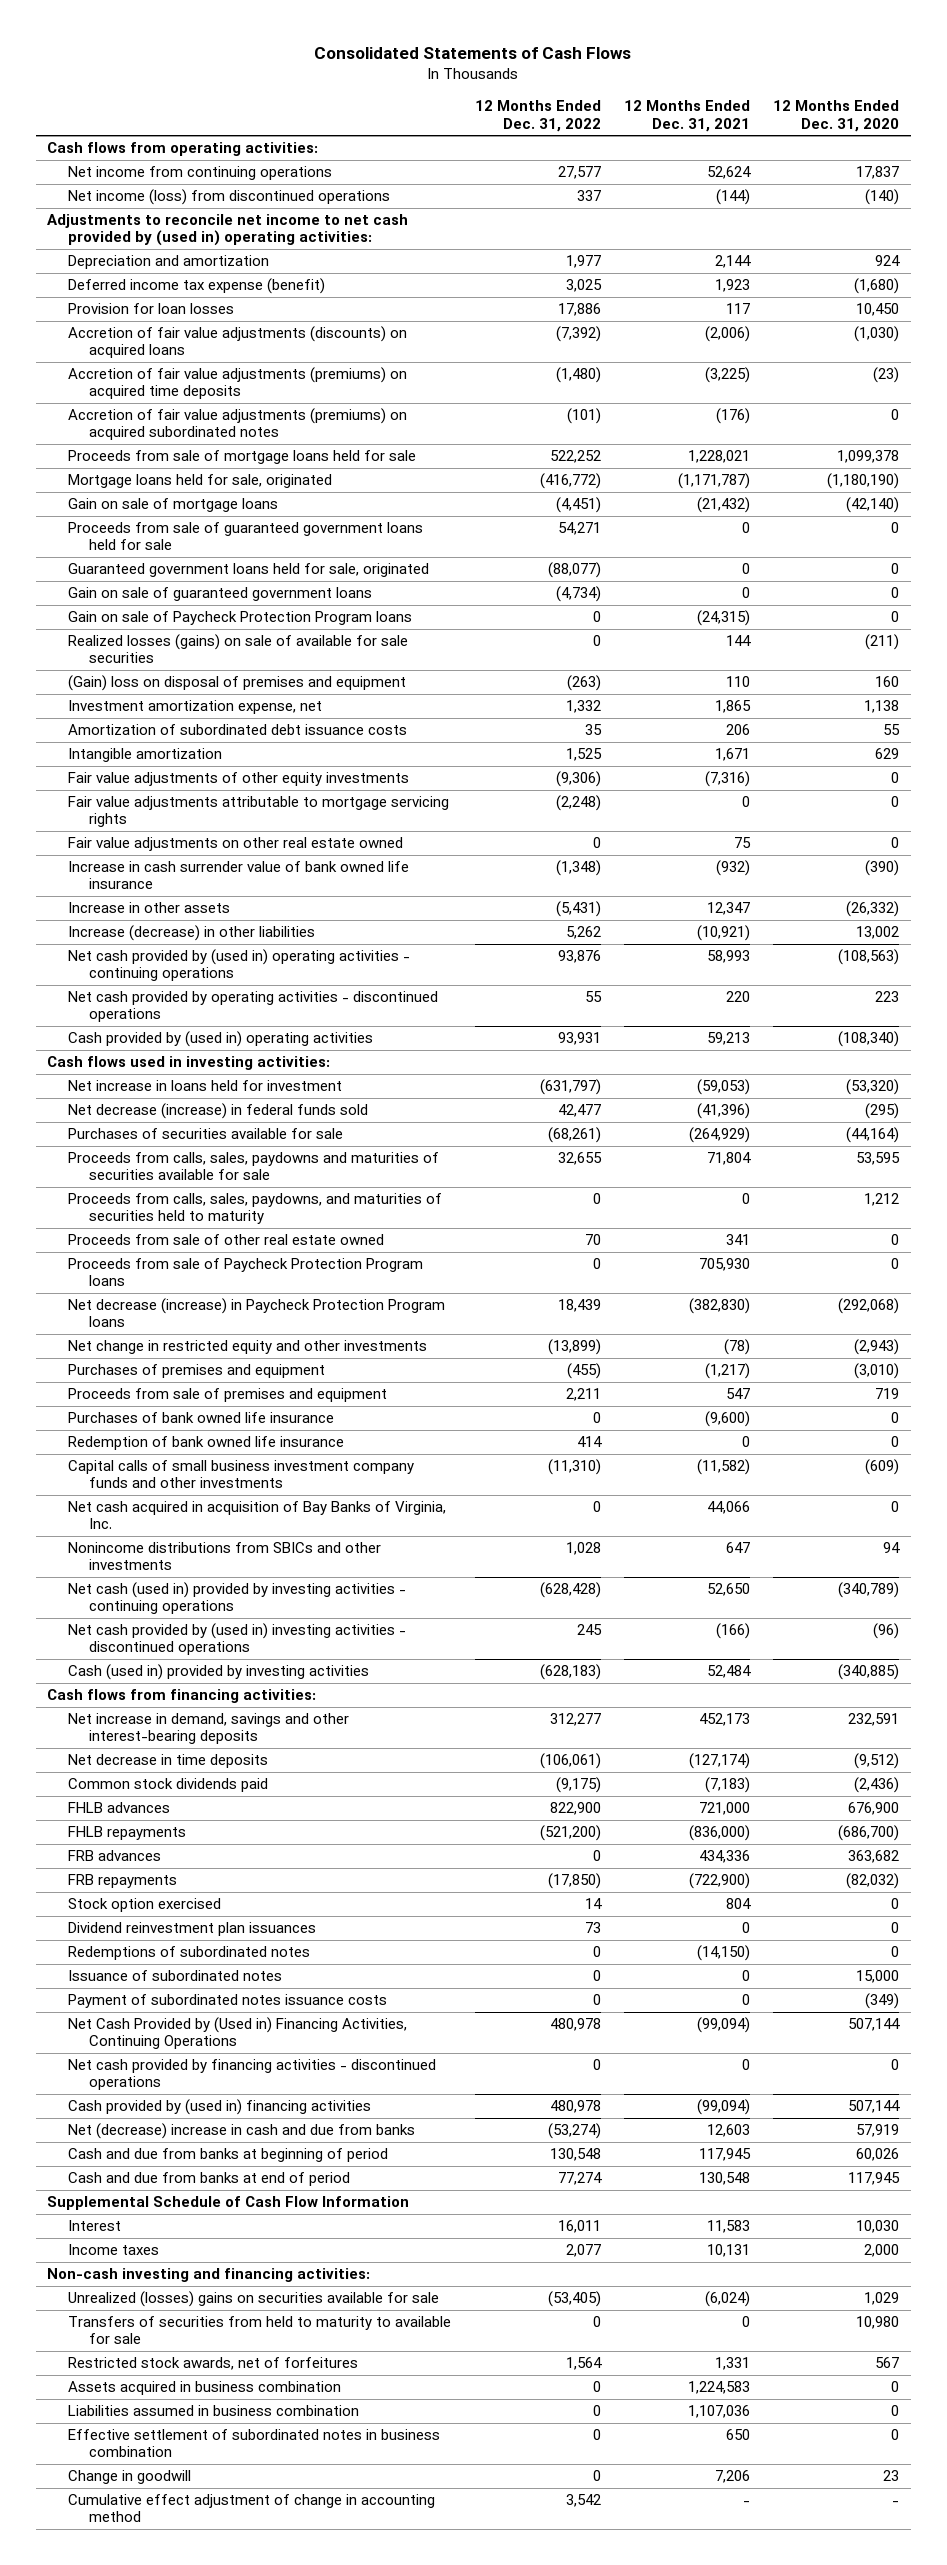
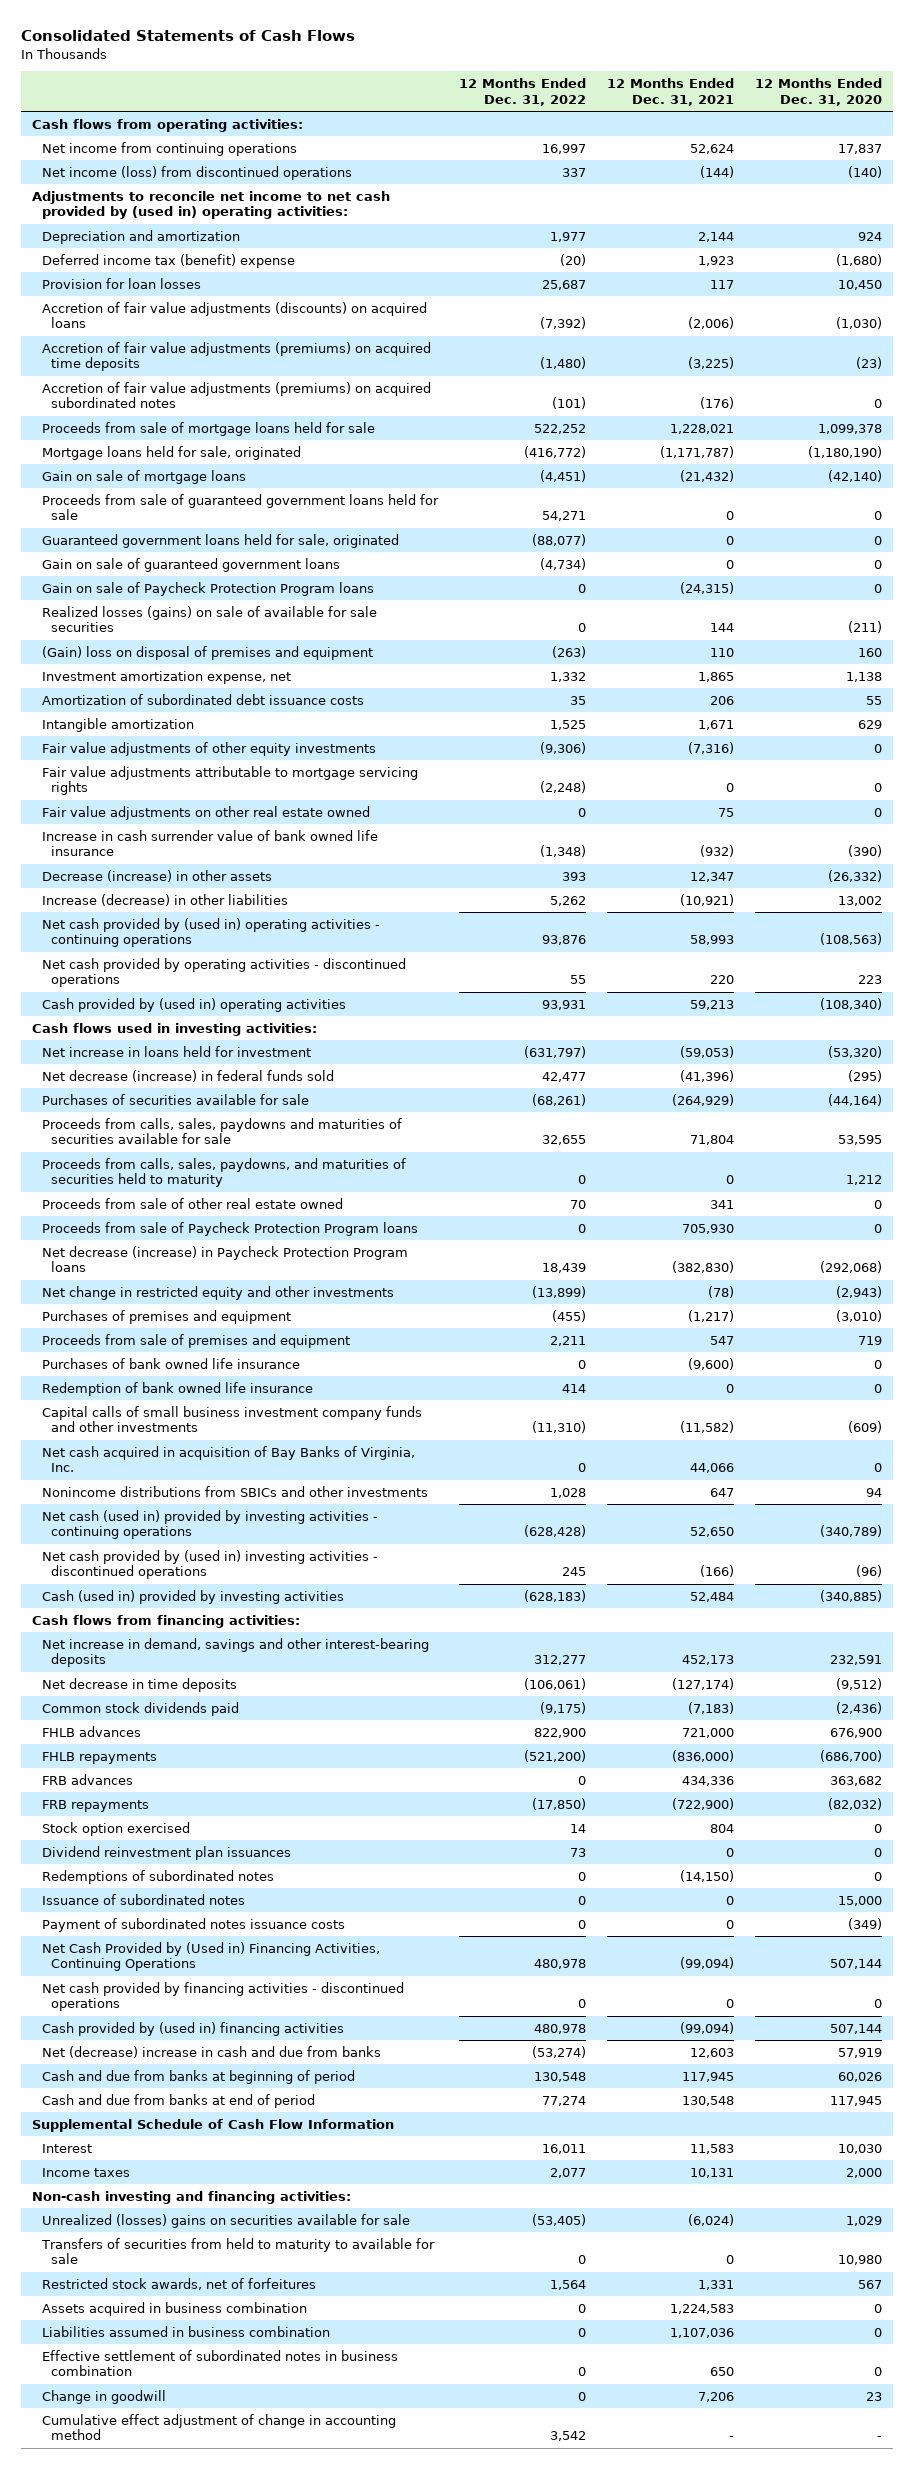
[557,166,601,180] 27,577 -> [541,143,586,154] 16,997
[68,278,326,295] Deferred income tax expense (benefit) -> [41,253,295,268] Deferred income tax (benefit) expense
[565,279,602,293] 3,025 -> [559,253,586,266] (20)
[557,303,601,317] 17,886 -> [541,279,586,290] 25,687
[68,902,231,914] Increase in other assets -> [41,869,272,882] Decrease (increase) in other assets
[555,901,601,918] (5,431) -> [561,871,586,881] 393

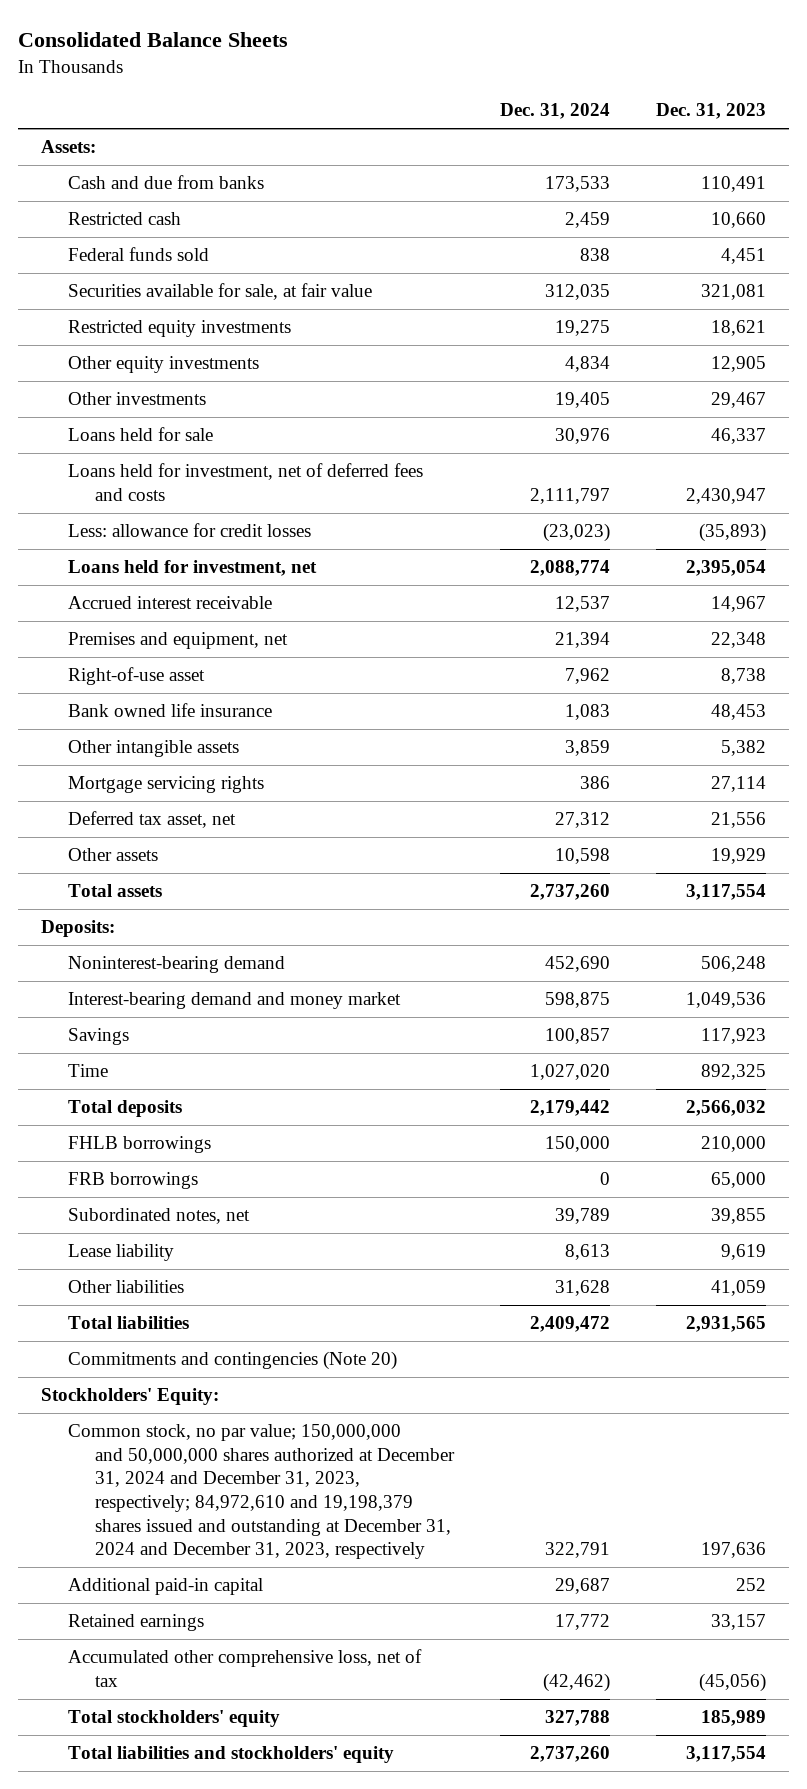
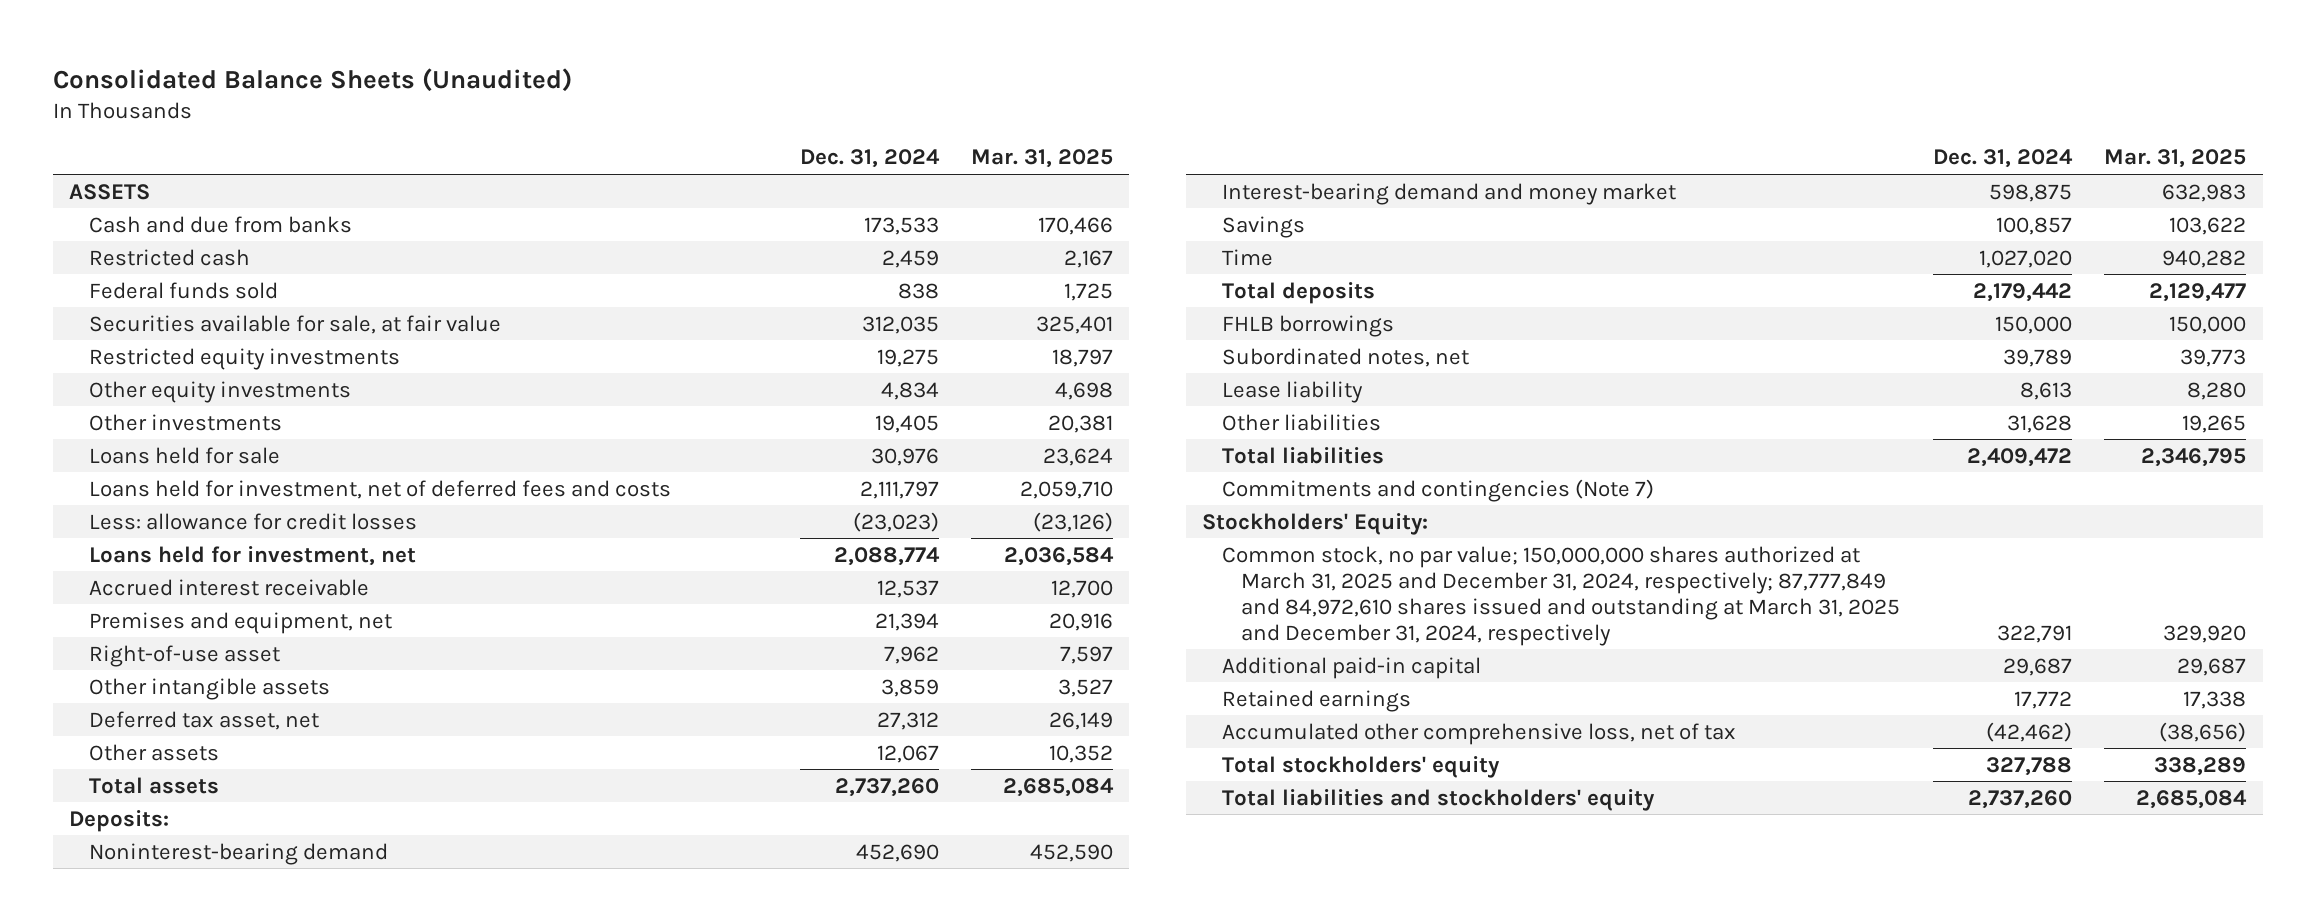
[17,32,288,48] Consolidated Balance Sheets -> [52,67,572,92] Consolidated Balance Sheets (Unaudited)
[656,103,767,120] Dec. 31, 2023 -> none
none -> [971,149,1114,169] Mar. 31, 2025
[40,140,96,154] Assets: -> [69,183,151,200] ASSETS
[67,703,272,718] Bank owned life insurance -> none
[67,776,264,794] Mortgage servicing rights -> none
[554,848,610,865] 10,598 -> [876,744,939,763] 12,067
[67,1172,198,1190] FRB borrowings -> none
[67,1351,397,1371] Commitments and contingencies (Note 20) -> [1221,478,1654,502] Commitments and contingencies (Note 7)
[67,1424,455,1560] Common stock, no par value; 150,000,000 and 50,000,000 shares authorized at December 31, 2024 and December 31, 2023, respectively; 84,972,610 and 19,198,379 shares issued and outstanding at December 31, 2024 and December 31, 2023, respectively -> [1221,545,1901,646] Common stock, no par value; 150,000,000 shares authorized at March 31, 2025 and December 31, 2024, respectively; 87,777,849 and 84,972,610 shares issued and outstanding at March 31, 2025 and December 31, 2024, respectively

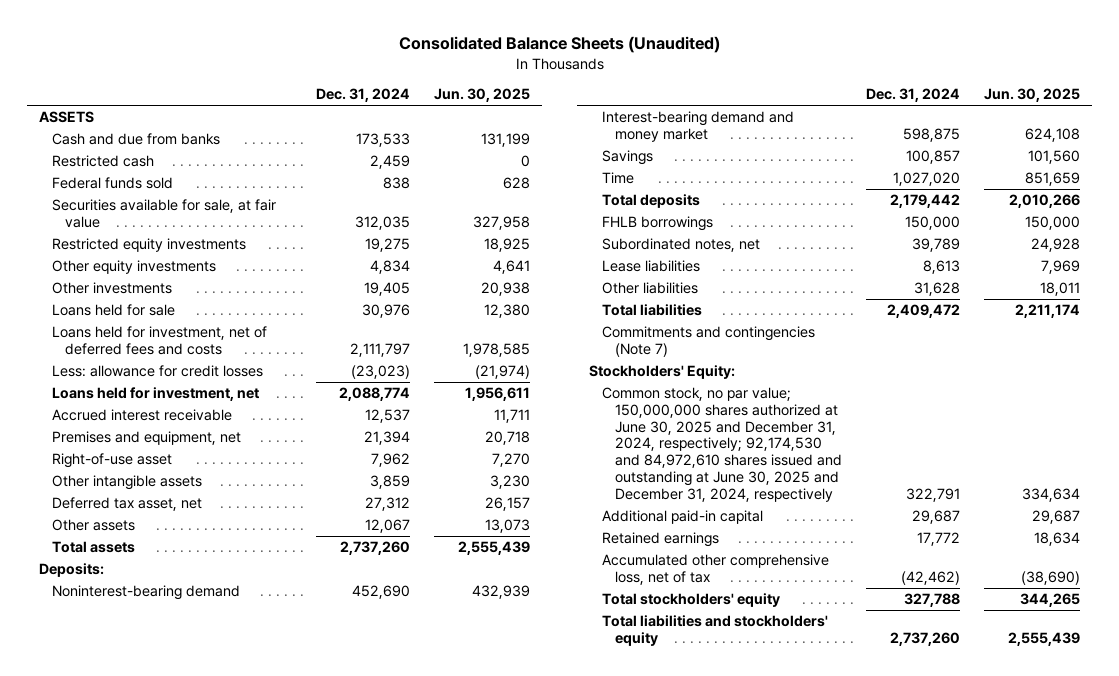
[971,149,1114,169] Mar. 31, 2025 -> none
none -> [433,88,530,103] Jun. 30, 2025
[1221,380,1363,403] Lease liability -> [602,260,701,273] Lease liabilities
[1221,545,1901,646] Common stock, no par value; 150,000,000 shares authorized at March 31, 2025 and December 31, 2024, respectively; 87,777,849 and 84,972,610 shares issued and outstanding at March 31, 2025 and December 31, 2024, respectively -> [602,387,843,502] Common stock, no par value; 150,000,000 shares authorized at June 30, 2025 and December 31, 2024, respectively; 92,174,530 and 84,972,610 shares issued and outstanding at June 30, 2025 and December 31, 2024, respectively

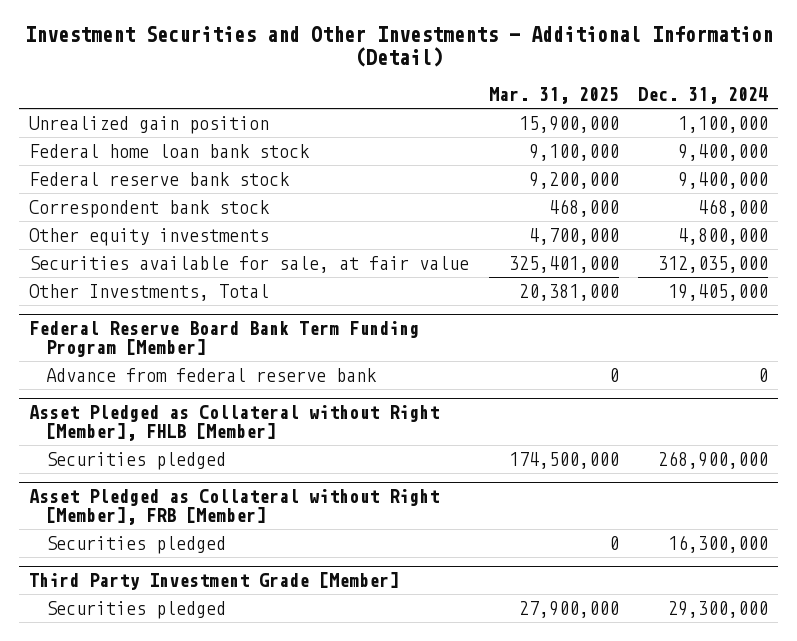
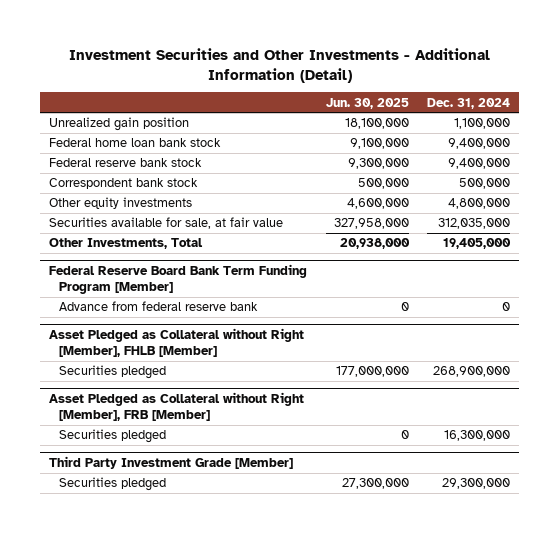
[488,87,619,105] Mar. 31, 2025 -> none
none -> [325,97,409,109] Jun. 30, 2025
[698,198,769,217] 468,000 -> [459,178,511,190] 500,000

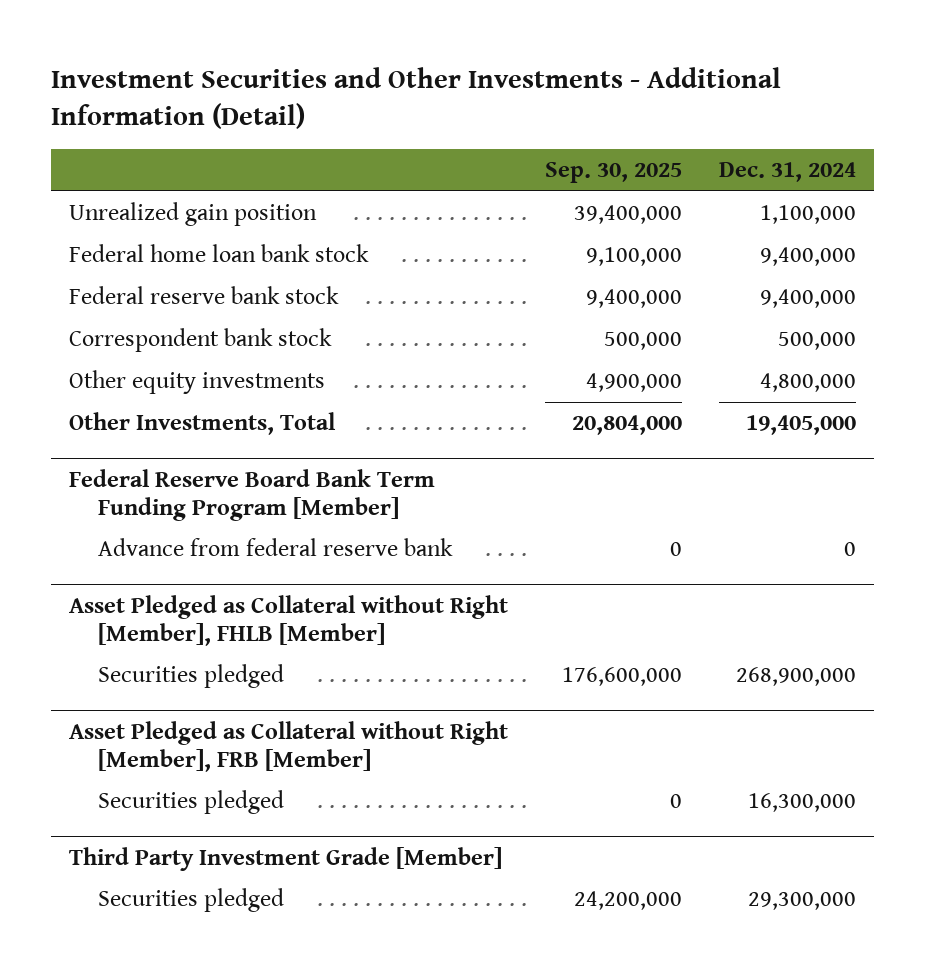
[325,97,409,109] Jun. 30, 2025 -> none
none -> [544,162,682,184] Sep. 30, 2025
[49,217,284,230] Securities available for sale, at fair value -> none

